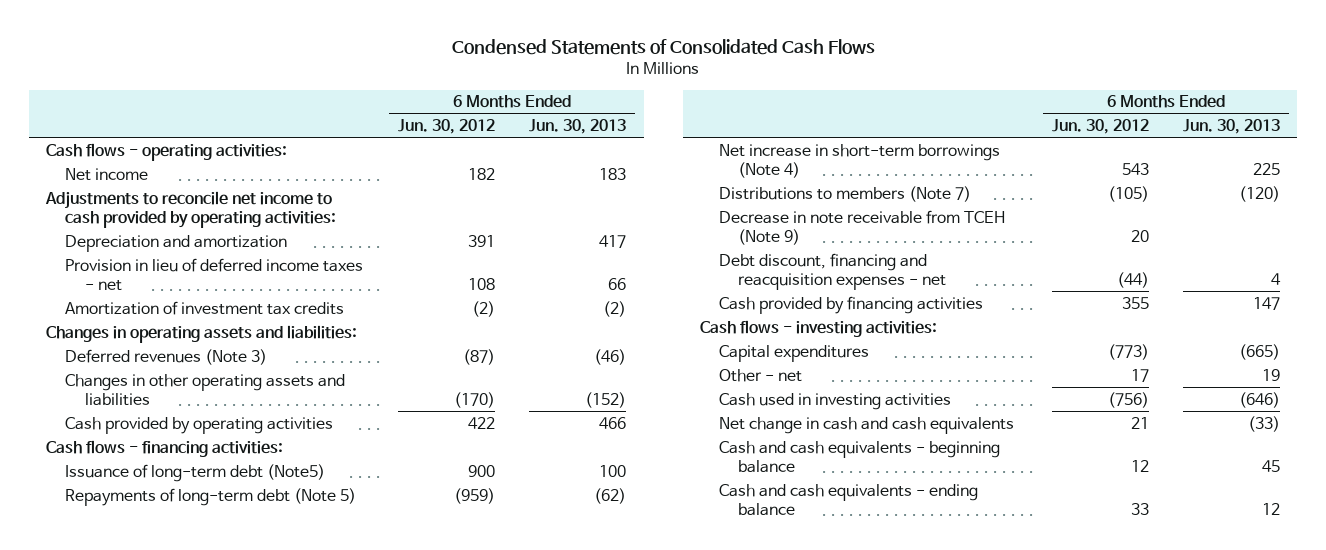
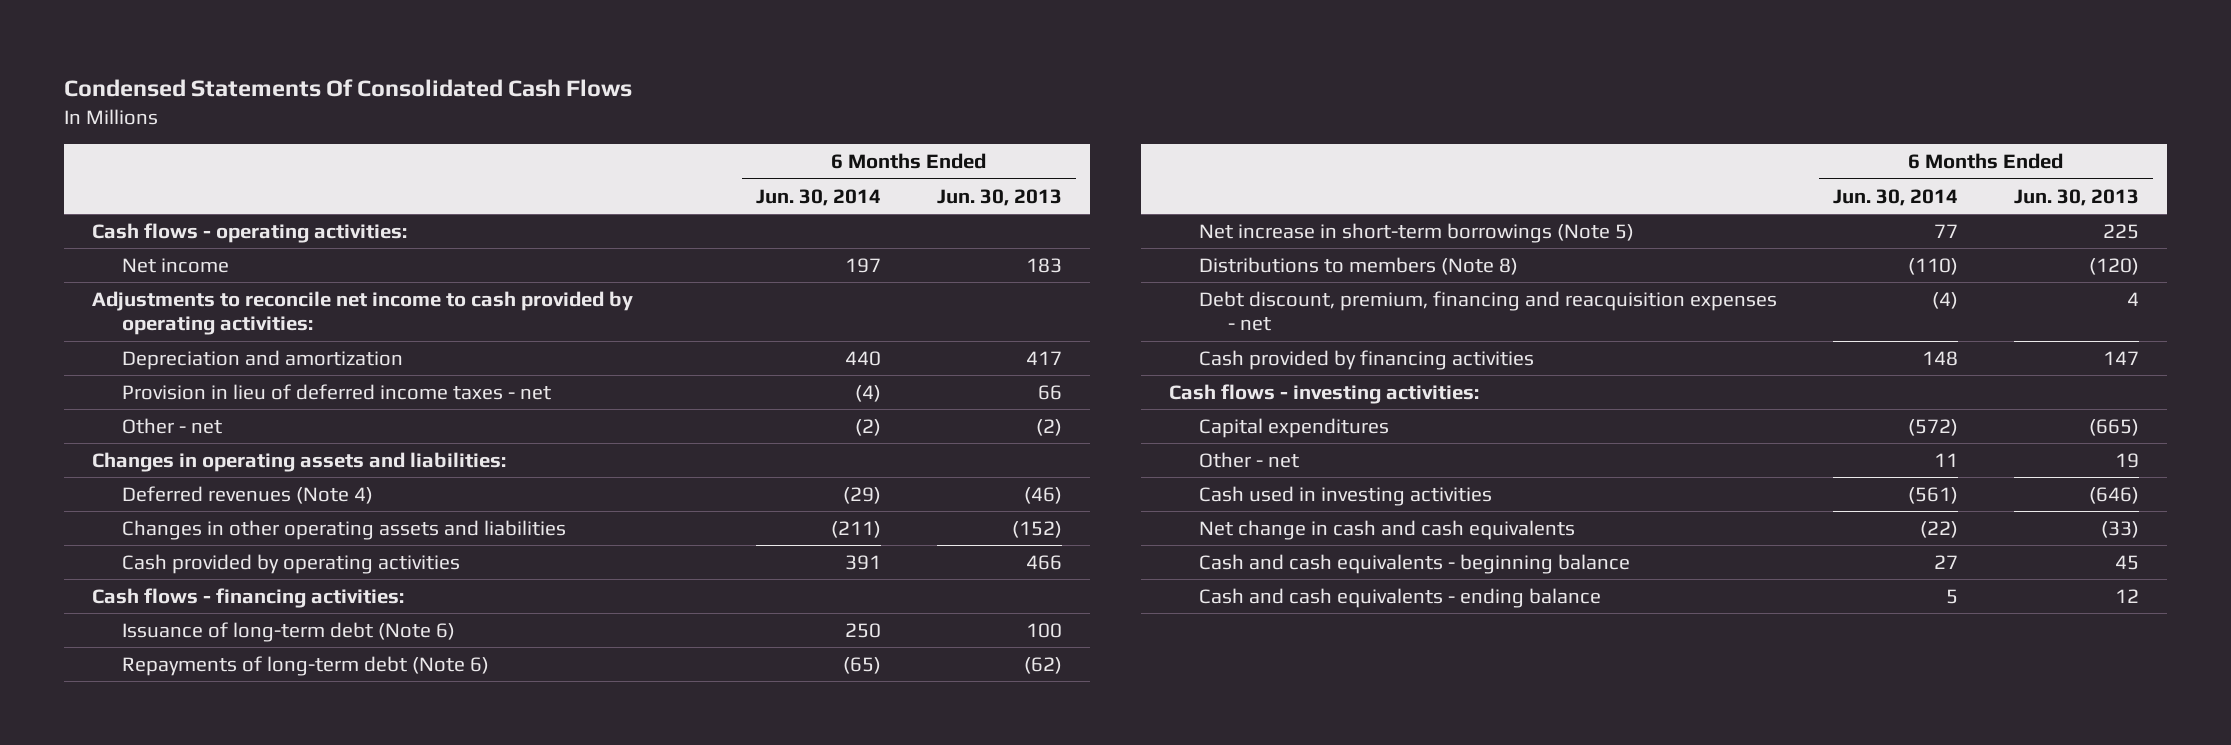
[452,39,876,56] Condensed Statements of Consolidated Cash Flows -> [63,78,632,97] Condensed Statements Of Consolidated Cash Flows
[397,119,495,135] Jun. 30, 2012 -> none
none -> [755,188,881,206] Jun. 30, 2014
[65,300,345,315] Amortization of investment tax credits -> none
none -> [121,417,222,434] Other - net
[65,348,268,365] Deferred revenues (Note 3) -> [121,485,373,504] Deferred revenues (Note 4)
[719,209,1006,245] Decrease in note receivable from TCEH (Note 9) -> none
[65,463,326,482] Issuance of long-term debt (Note5) -> [121,621,455,642] Issuance of long-term debt (Note 6)
[65,487,357,506] Repayments of long-term debt (Note 5) -> [121,655,489,676] Repayments of long-term debt (Note 6)
[719,143,1001,178] Net increase in short-term borrowings (Note 4) -> [1198,222,1634,243] Net increase in short-term borrowings (Note 5)
[719,185,972,202] Distributions to members (Note 7) -> [1198,256,1518,275] Distributions to members (Note 8)
[719,252,947,290] Debt discount, financing and reacquisition expenses - net -> [1198,290,1777,332] Debt discount, premium, financing and reacquisition expenses - net

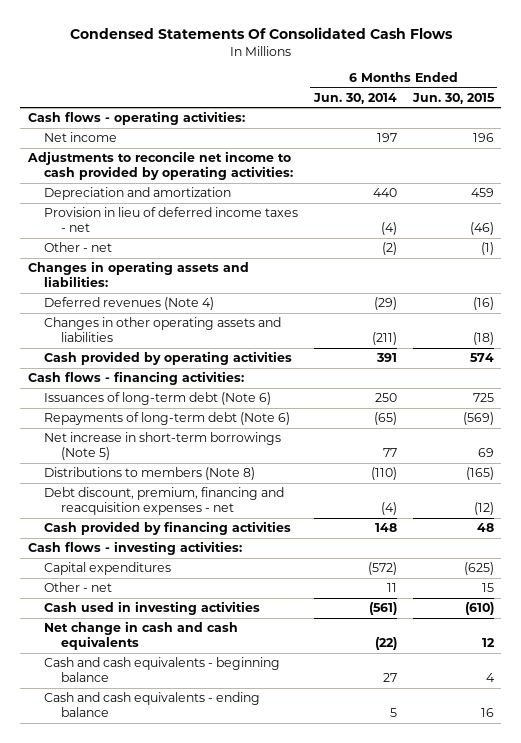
[936,188,1062,206] Jun. 30, 2013 -> none
none -> [411,92,495,104] Jun. 30, 2015
[121,621,455,642] Issuance of long-term debt (Note 6) -> [44,392,272,406] Issuances of long-term debt (Note 6)

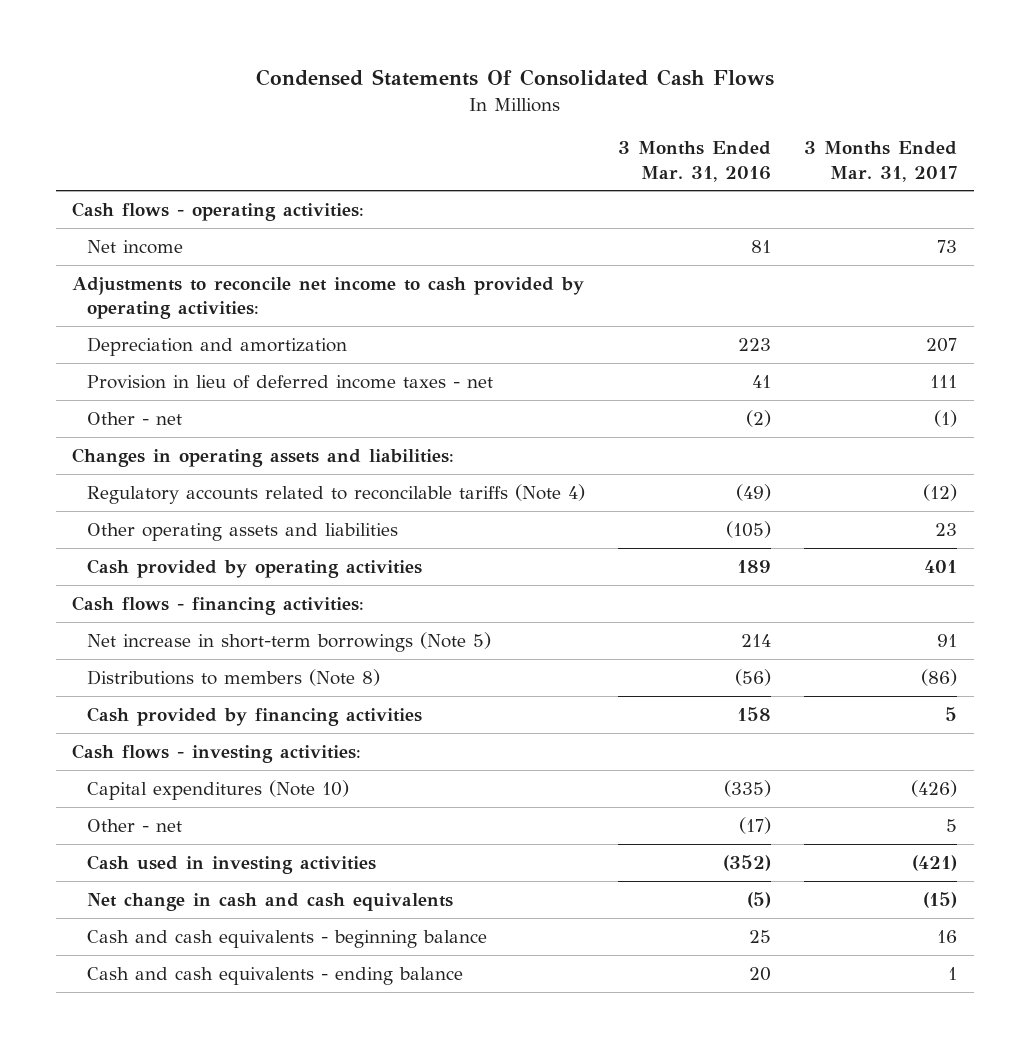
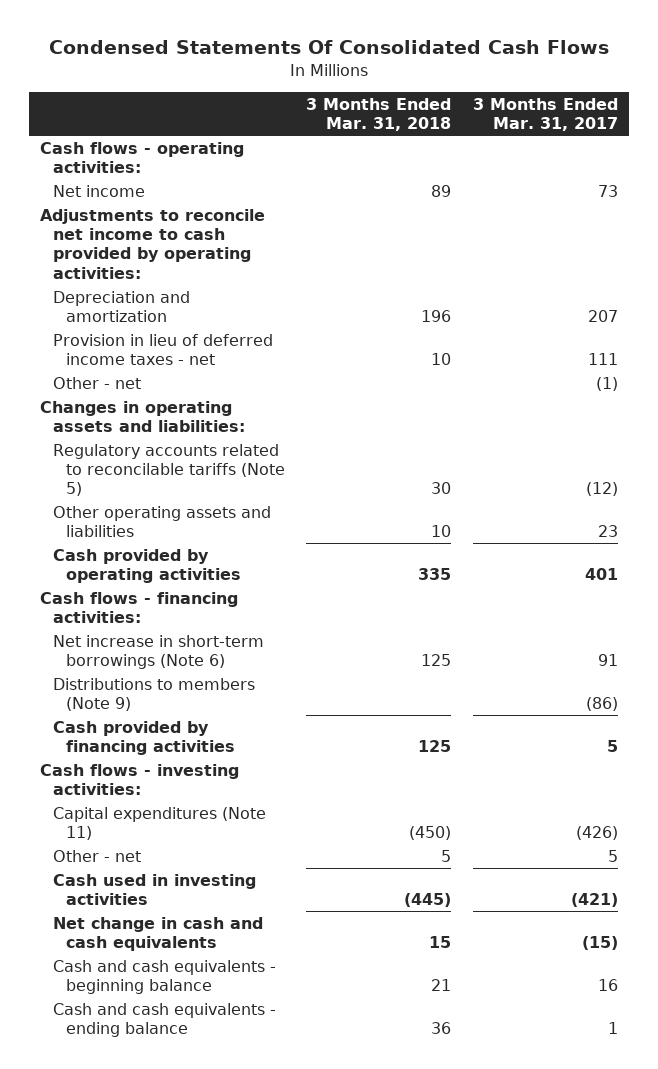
[618,141,772,182] 3 Months Ended Mar. 31, 2016 -> none
none -> [306,98,452,132] 3 Months Ended Mar. 31, 2018
[87,483,586,504] Regulatory accounts related to reconcilable tariffs (Note 4) -> [52,443,286,497] Regulatory accounts related to reconcilable tariffs (Note 5)
[87,631,492,652] Net increase in short-term borrowings (Note 5) -> [52,634,264,670] Net increase in short-term borrowings (Note 6)
[87,668,381,686] Distributions to members (Note 8) -> [52,677,255,712] Distributions to members (Note 9)
[87,779,350,800] Capital expenditures (Note 10) -> [52,806,266,841] Capital expenditures (Note 11)

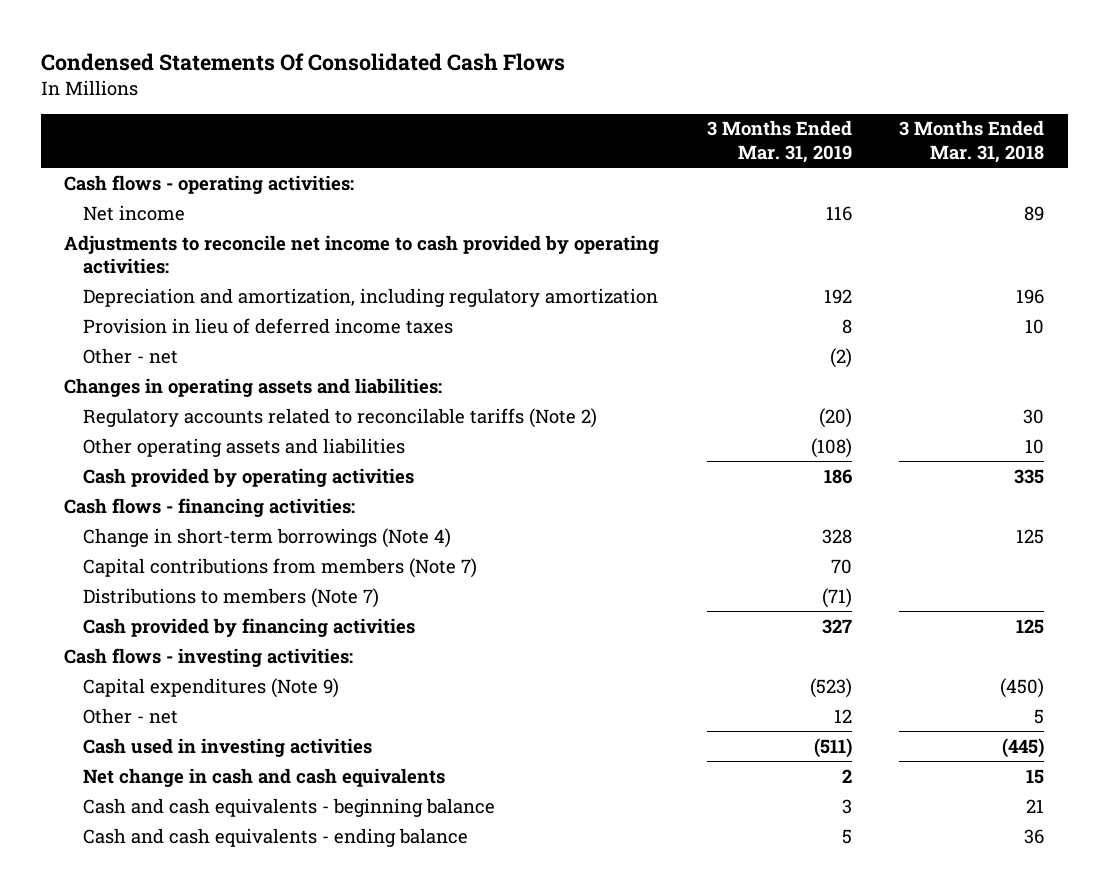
[472,98,618,132] 3 Months Ended Mar. 31, 2017 -> none
none -> [706,120,852,163] 3 Months Ended Mar. 31, 2019
[52,290,190,323] Depreciation and amortization -> [83,287,659,307] Depreciation and amortization, including regulatory amortization
[52,333,273,366] Provision in lieu of deferred income taxes - net -> [83,317,454,334] Provision in lieu of deferred income taxes
[52,443,286,497] Regulatory accounts related to reconcilable tariffs (Note 5) -> [83,407,598,428] Regulatory accounts related to reconcilable tariffs (Note 2)
[52,634,264,670] Net increase in short-term borrowings (Note 6) -> [83,527,452,548] Change in short-term borrowings (Note 4)
none -> [83,557,478,578] Capital contributions from members (Note 7)
[52,677,255,712] Distributions to members (Note 9) -> [83,587,380,608] Distributions to members (Note 7)
[52,806,266,841] Capital expenditures (Note 11) -> [83,677,340,698] Capital expenditures (Note 9)

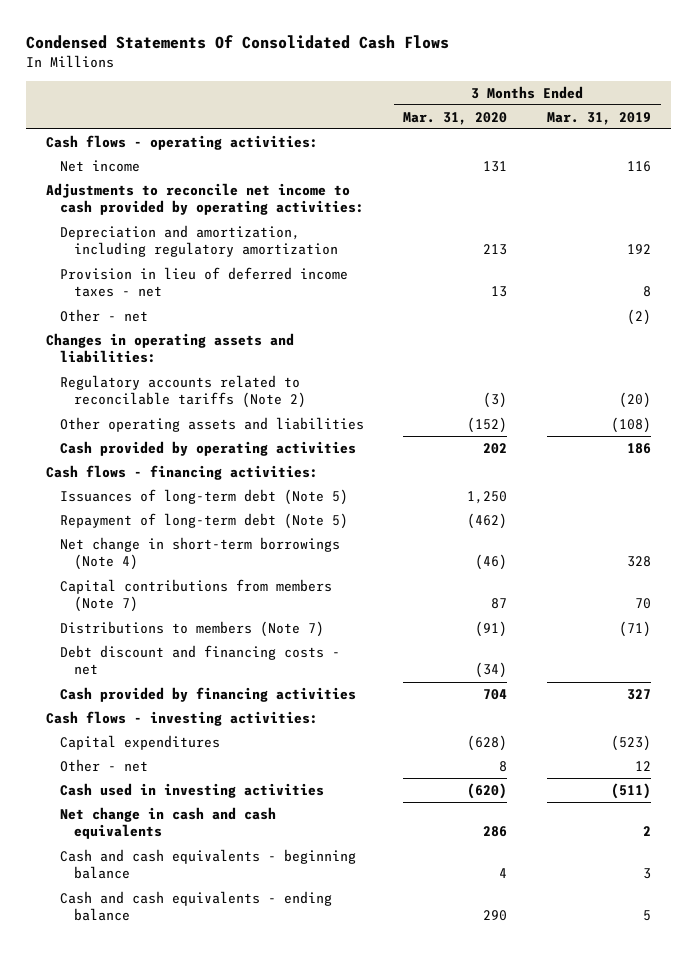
[899,120,1045,163] 3 Months Ended Mar. 31, 2018 -> none
none -> [403,111,508,125] Mar. 31, 2020
[83,317,454,334] Provision in lieu of deferred income taxes -> [59,266,348,298] Provision in lieu of deferred income taxes - net
none -> [59,488,348,505] Issuances of long-term debt (Note 5)
none -> [59,512,348,529] Repayment of long-term debt (Note 5)
[83,527,452,548] Change in short-term borrowings (Note 4) -> [59,536,340,571] Net change in short-term borrowings (Note 4)
none -> [59,644,340,676] Debt discount and financing costs - net
[83,677,340,698] Capital expenditures (Note 9) -> [59,734,220,750] Capital expenditures

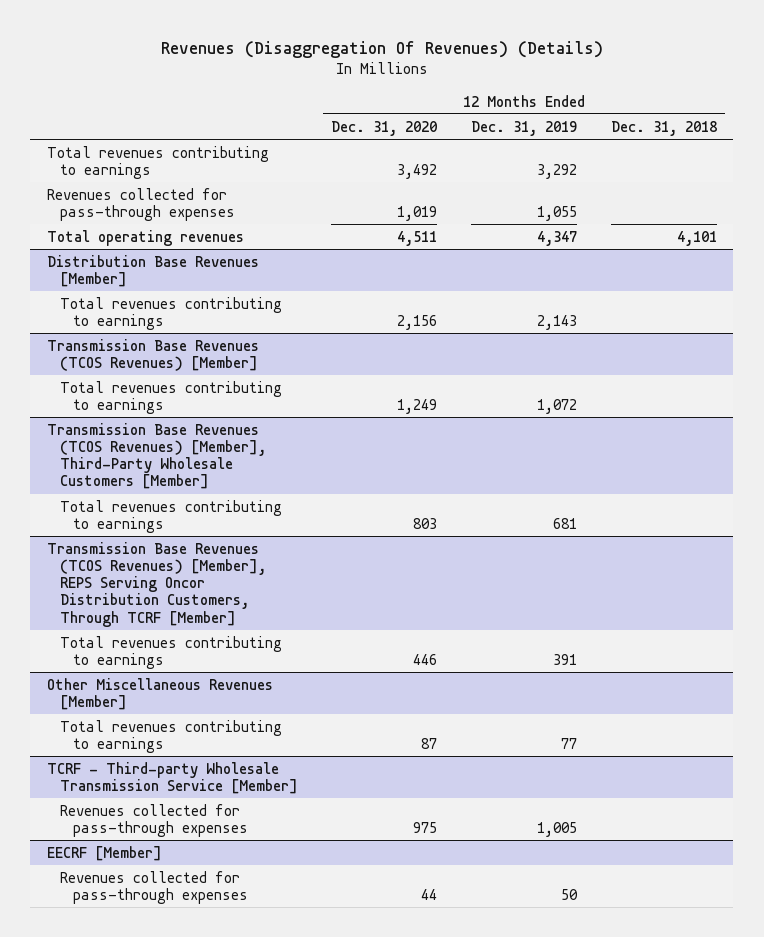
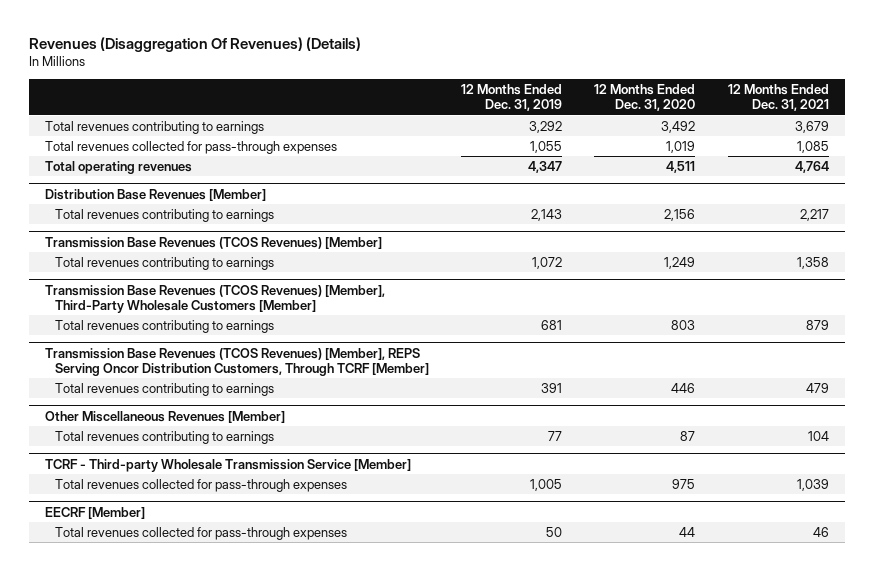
[610,120,717,136] Dec. 31, 2018 -> none
none -> [727,83,829,112] 12 Months Ended Dec. 31, 2021
[47,187,235,221] Revenues collected for pass-through expenses -> [45,140,338,154] Total revenues collected for pass-through expenses
[59,803,248,837] Revenues collected for pass-through expenses -> [54,478,347,492] Total revenues collected for pass-through expenses
[59,870,248,904] Revenues collected for pass-through expenses -> [54,526,347,540] Total revenues collected for pass-through expenses

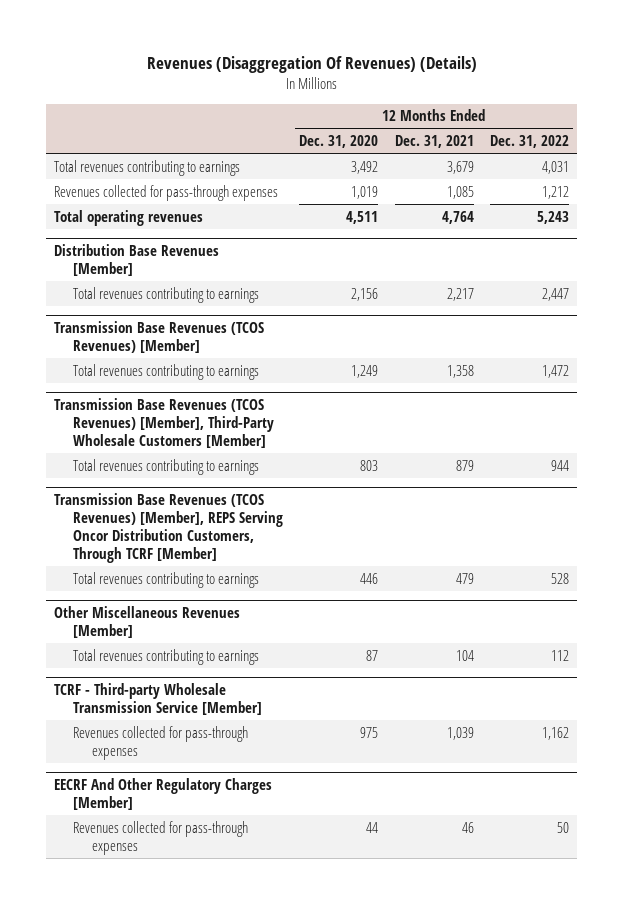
[461,83,563,112] 12 Months Ended Dec. 31, 2019 -> none
none -> [490,135,570,149] Dec. 31, 2022
[45,140,338,154] Total revenues collected for pass-through expenses -> [54,184,279,201] Revenues collected for pass-through expenses
[54,478,347,492] Total revenues collected for pass-through expenses -> [73,725,249,760] Revenues collected for pass-through expenses
[45,506,146,519] EECRF [Member] -> [54,777,273,810] EECRF And Other Regulatory Charges [Member]
[54,526,347,540] Total revenues collected for pass-through expenses -> [73,820,249,855] Revenues collected for pass-through expenses

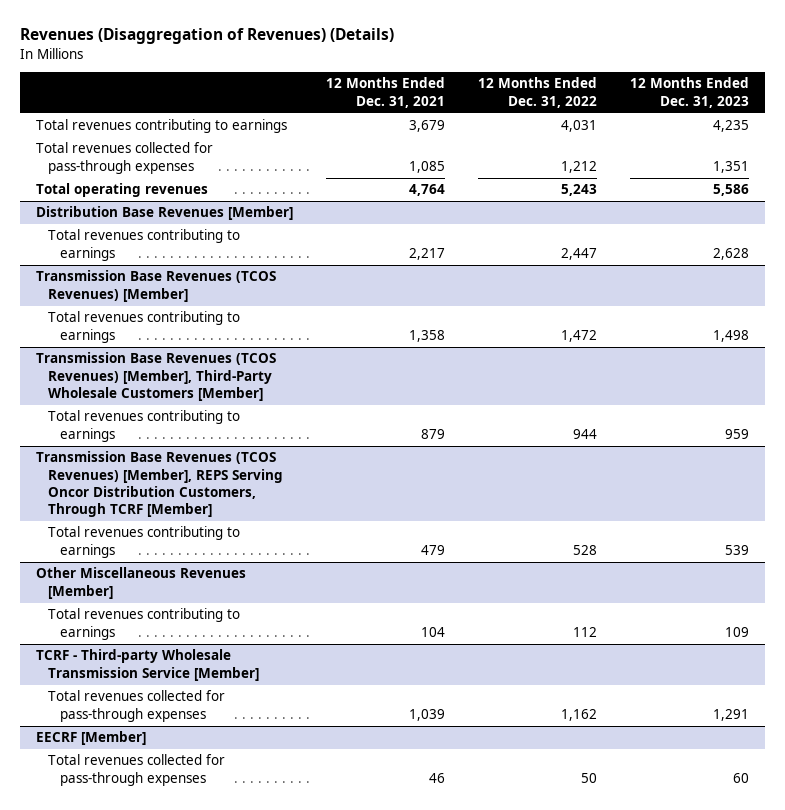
[146,56,477,74] Revenues (Disaggregation Of Revenues) (Details) -> [19,28,394,45] Revenues (Disaggregation of Revenues) (Details)
[299,135,379,149] Dec. 31, 2020 -> none
none -> [629,77,749,108] 12 Months Ended Dec. 31, 2023
[54,184,279,201] Revenues collected for pass-through expenses -> [36,142,214,174] Total revenues collected for pass-through expenses
[73,725,249,760] Revenues collected for pass-through expenses -> [48,690,226,722] Total revenues collected for pass-through expenses
[54,777,273,810] EECRF And Other Regulatory Charges [Member] -> [36,731,147,746] EECRF [Member]
[73,820,249,855] Revenues collected for pass-through expenses -> [48,754,226,786] Total revenues collected for pass-through expenses

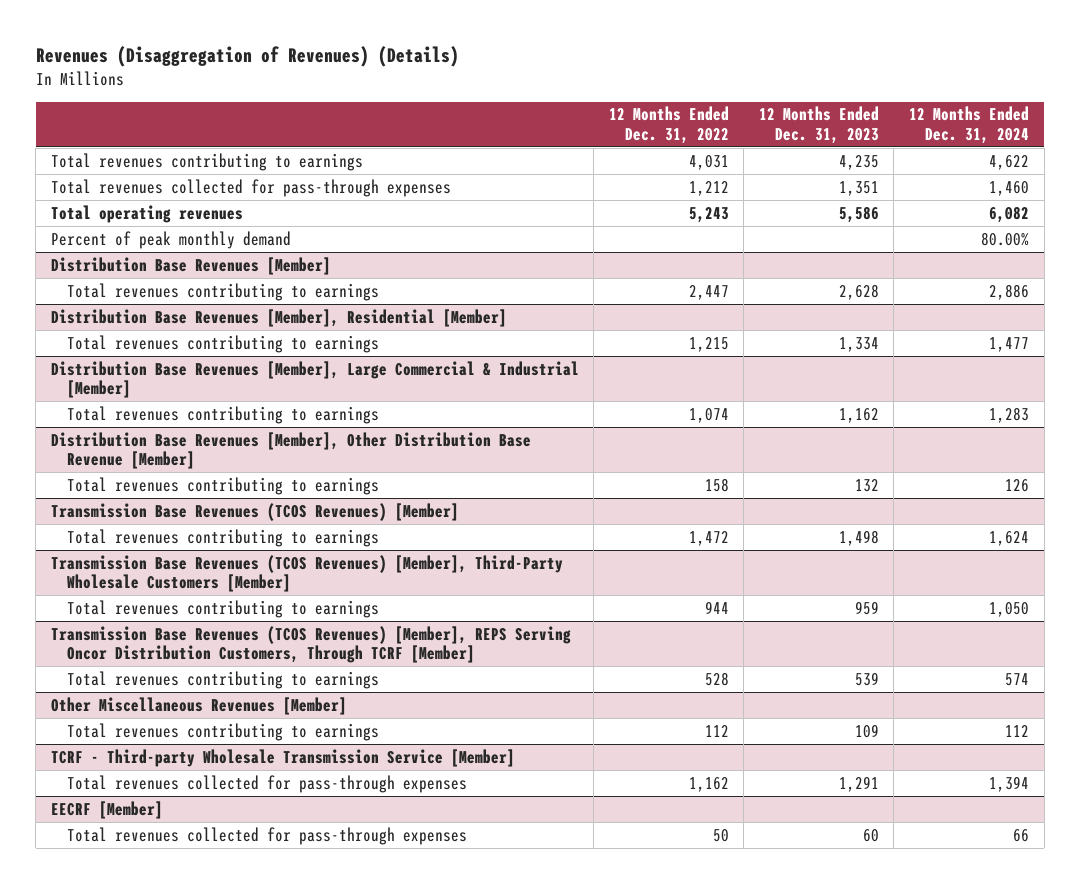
[326,77,446,108] 12 Months Ended Dec. 31, 2021 -> none
none -> [908,106,1029,144] 12 Months Ended Dec. 31, 2024
none -> [50,230,291,249] Percent of peak monthly demand
none -> [50,308,507,327] Distribution Base Revenues [Member], Residential [Member]
none -> [66,334,379,353] Total revenues contributing to earnings
none -> [50,360,579,399] Distribution Base Revenues [Member], Large Commercial & Industrial [Member]
none -> [66,405,379,424] Total revenues contributing to earnings
none -> [50,431,531,470] Distribution Base Revenues [Member], Other Distribution Base Revenue [Member]
none -> [66,476,379,495] Total revenues contributing to earnings

